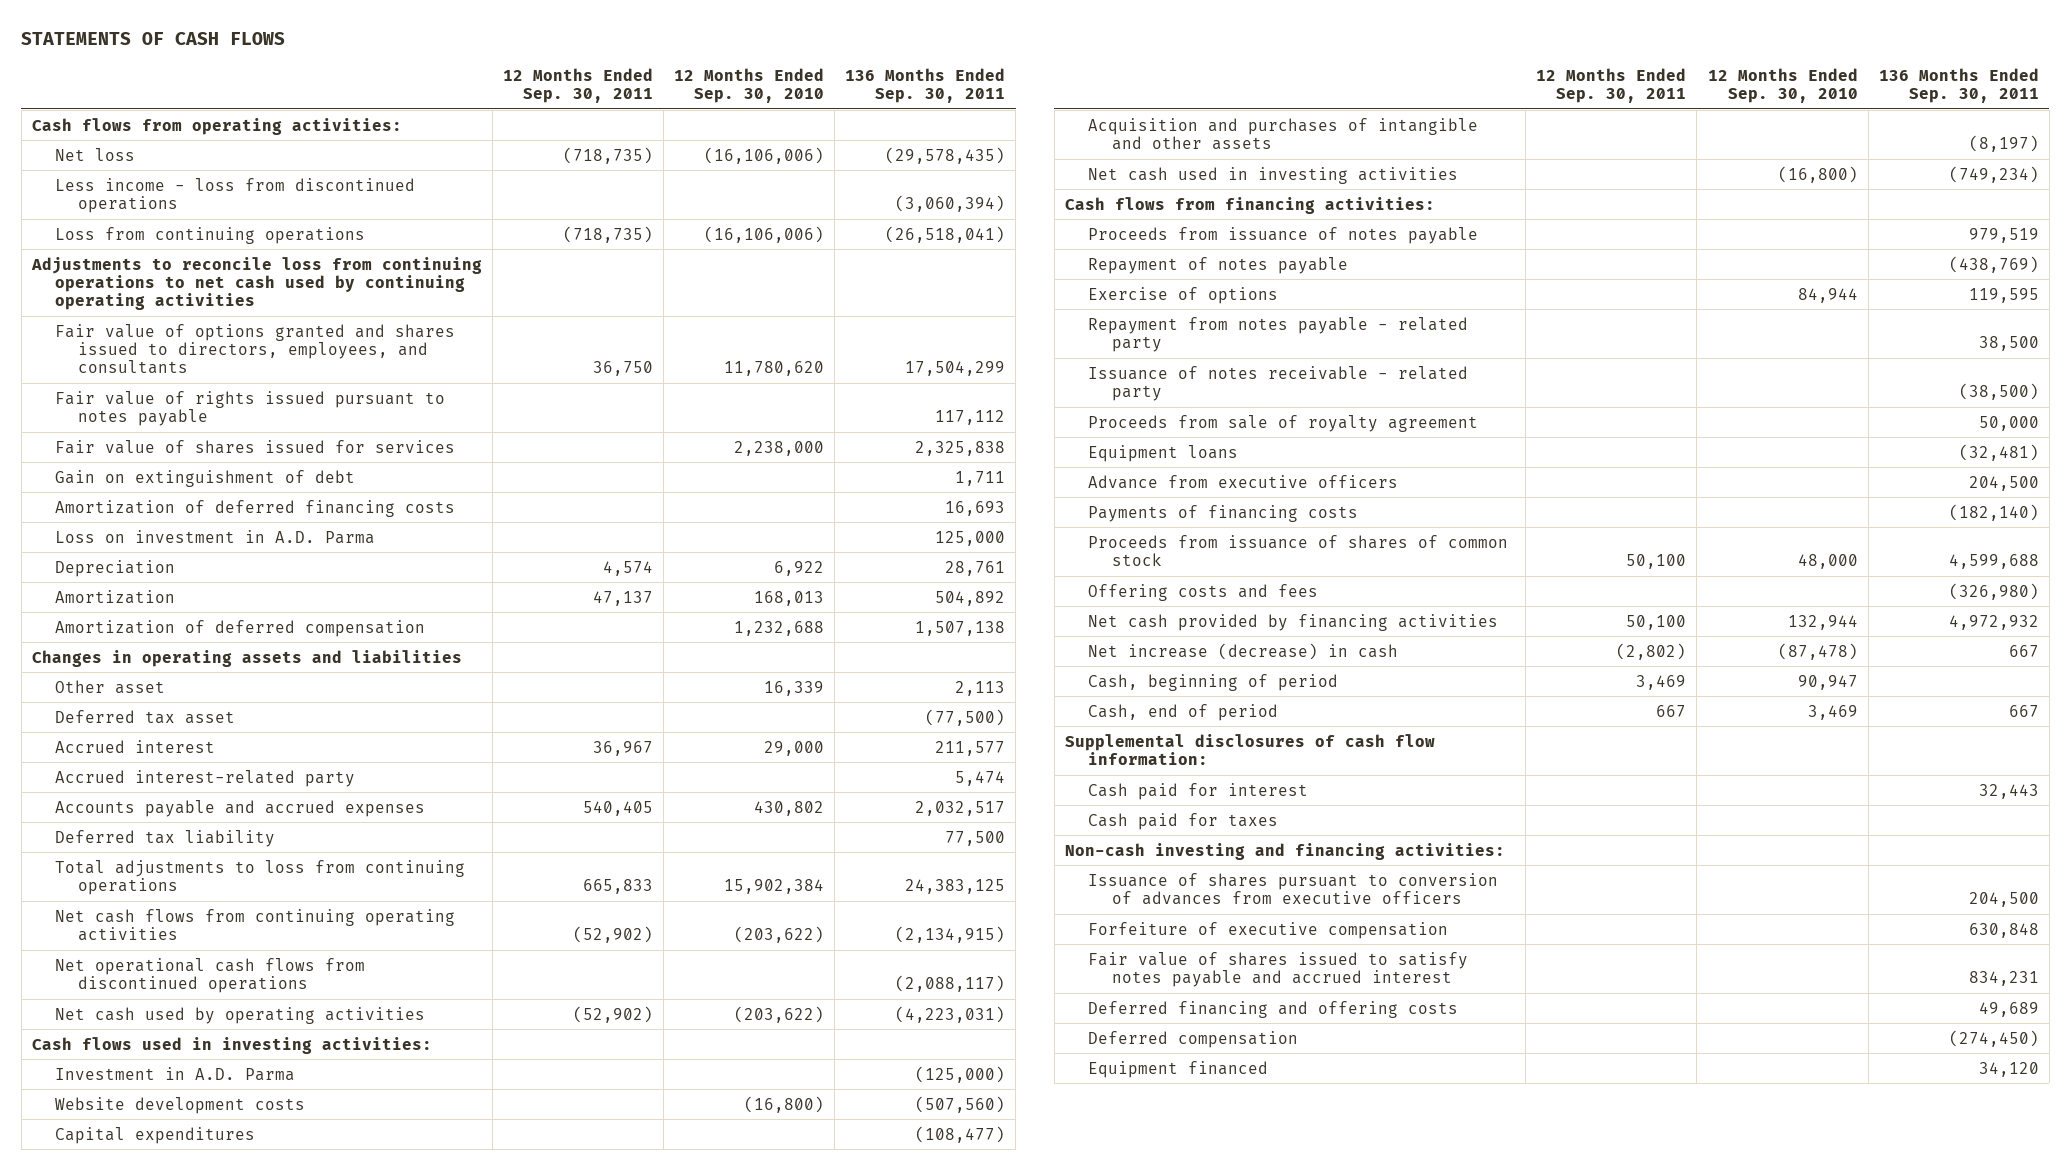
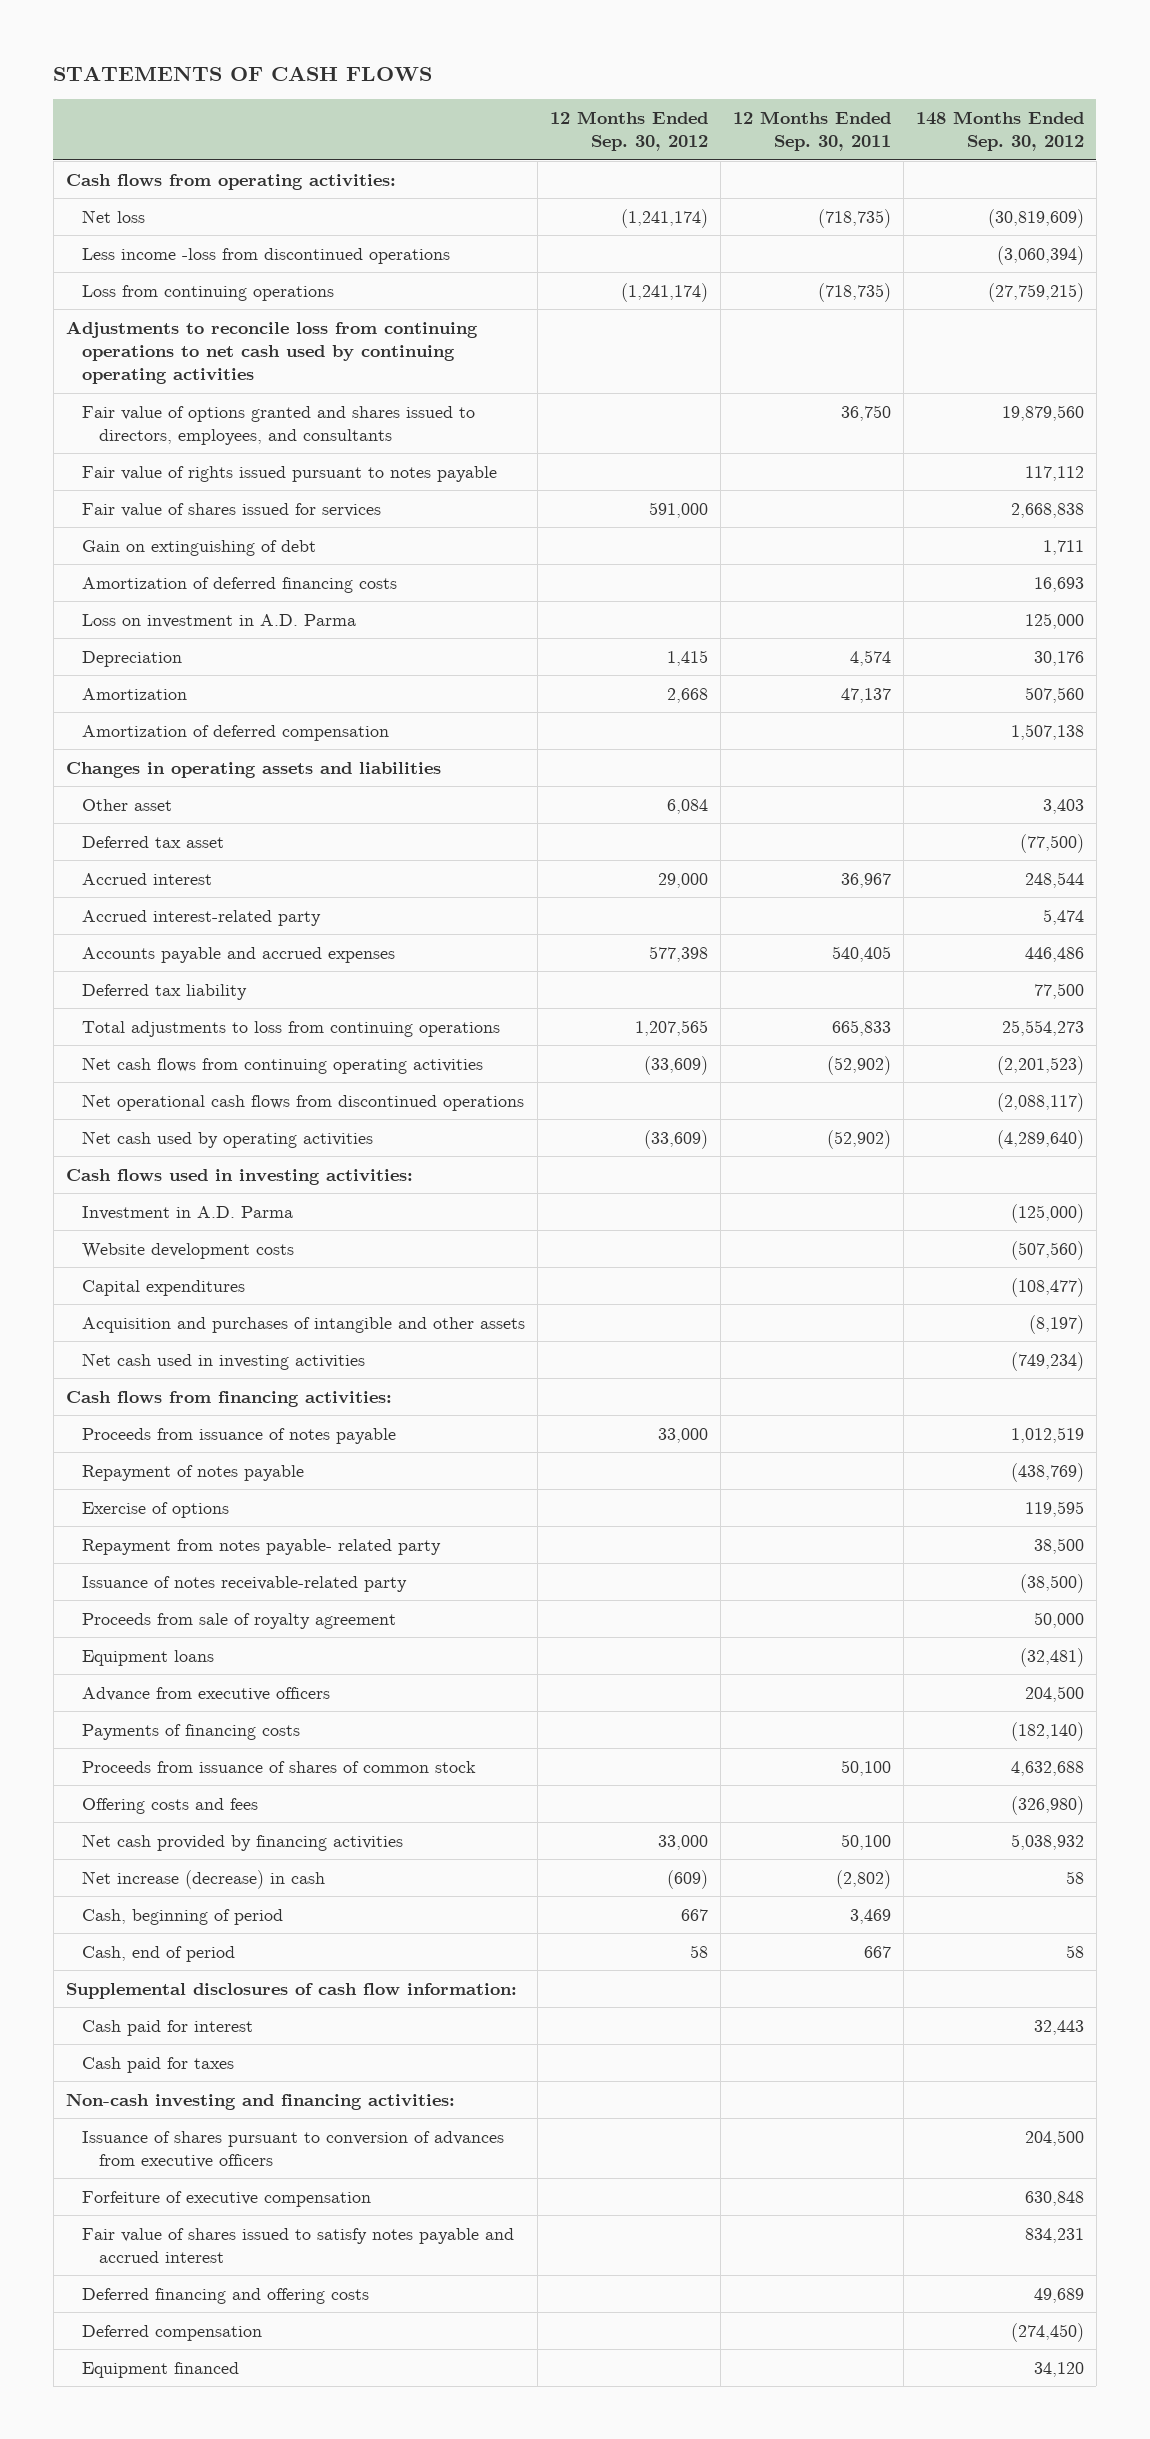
[674,67,825,103] 12 Months Ended Sep. 30, 2010 -> none
[845,67,1006,103] 136 Months Ended Sep. 30, 2011 -> none
none -> [550,111,709,152] 12 Months Ended Sep. 30, 2012
none -> [915,111,1084,152] 148 Months Ended Sep. 30, 2012
[54,177,415,213] Less income - loss from discontinued operations -> [82,247,451,264] Less income -loss from discontinued operations
[54,469,355,487] Gain on extinguishment of debt -> [82,539,317,556] Gain on extinguishing of debt
[1088,316,1469,352] Repayment from notes payable - related party -> [82,1538,442,1555] Repayment from notes payable- related party
[1088,365,1469,401] Issuance of notes receivable - related party -> [82,1575,408,1592] Issuance of notes receivable-related party

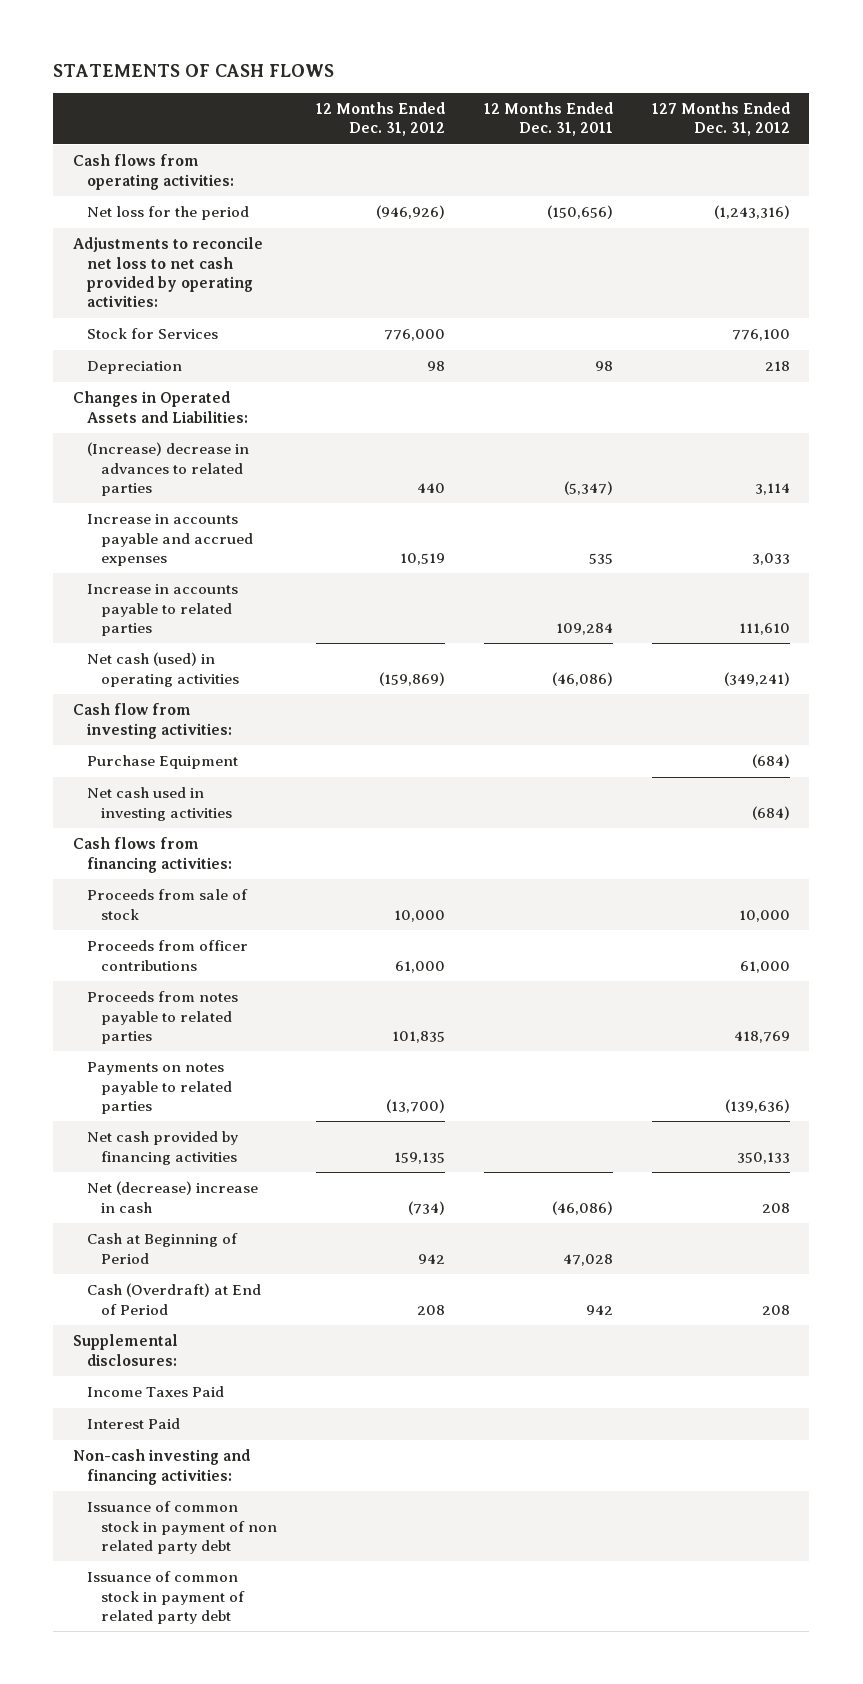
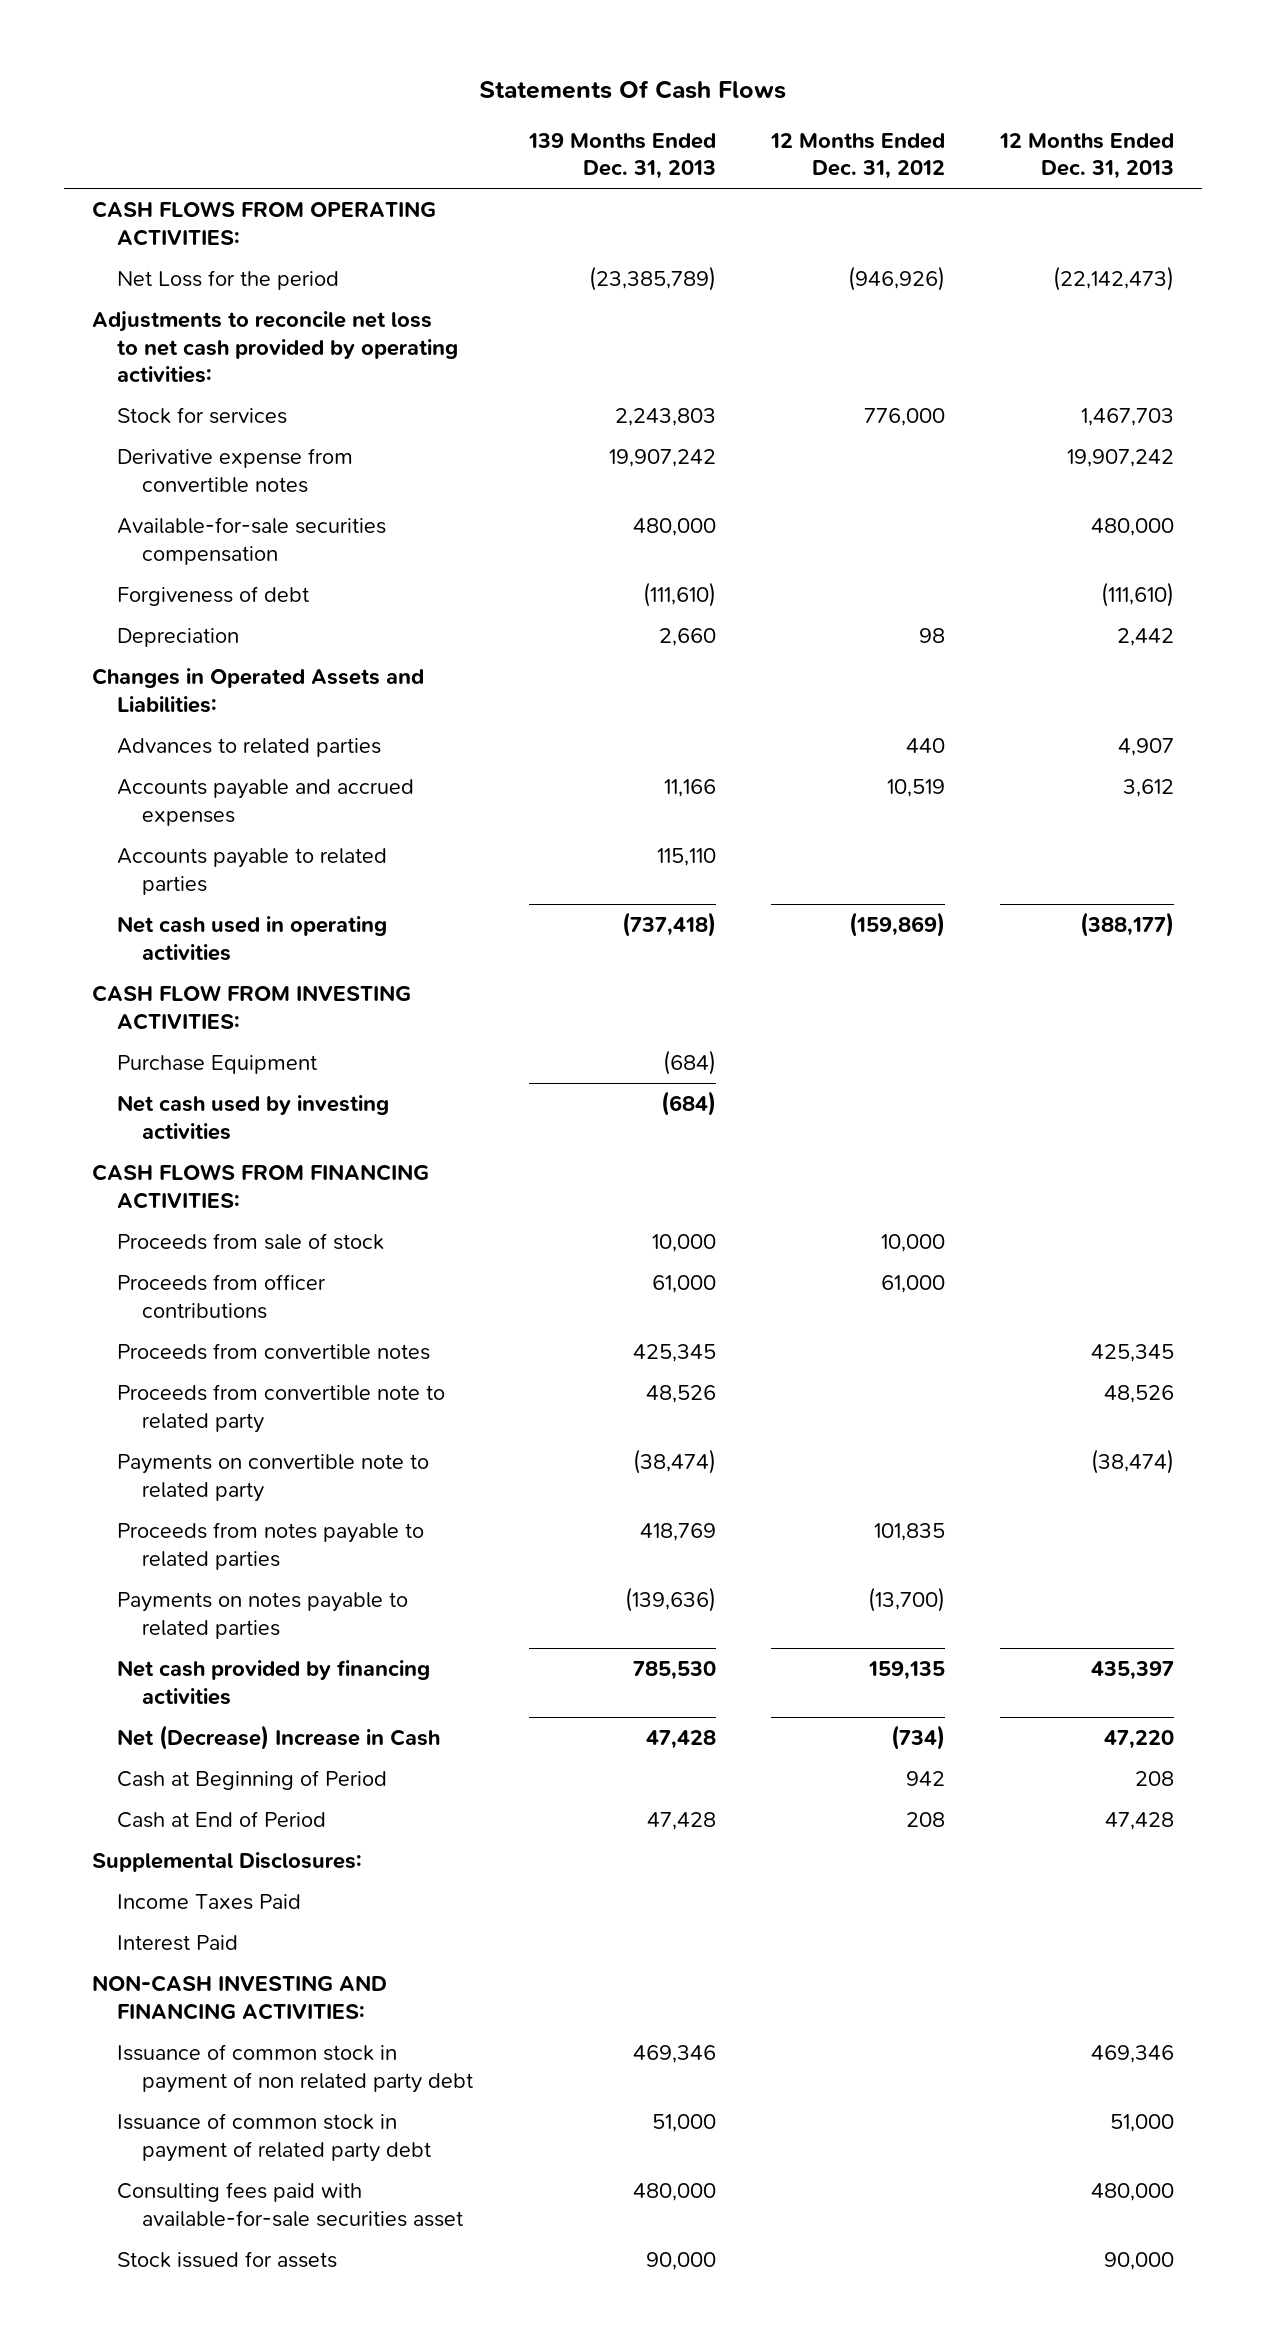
[53,64,335,78] STATEMENTS OF CASH FLOWS -> [478,79,786,99] Statements Of Cash Flows
[484,102,614,137] 12 Months Ended Dec. 31, 2011 -> none
[651,102,790,137] 127 Months Ended Dec. 31, 2012 -> none
none -> [527,132,716,180] 139 Months Ended Dec. 31, 2013
none -> [999,132,1175,180] 12 Months Ended Dec. 31, 2013
[72,154,235,190] Cash flows from operating activities: -> [91,200,436,246] CASH FLOWS FROM OPERATING ACTIVITIES:
[87,206,250,221] Net loss for the period -> [116,269,339,290] Net Loss for the period
[87,328,219,340] Stock for Services -> [116,406,287,424] Stock for services
none -> [116,447,353,493] Derivative expense from convertible notes
none -> [116,516,386,565] Available-for-sale securities compensation
none -> [116,585,309,606] Forgiveness of debt
[87,442,250,496] (Increase) decrease in advances to related parties -> [116,737,381,757] Advances to related parties
[87,514,254,566] Increase in accounts payable and accrued expenses -> [116,778,414,826] Accounts payable and accrued expenses
[87,584,239,636] Increase in accounts payable to related parties -> [116,847,387,895] Accounts payable to related parties
[87,652,240,687] Net cash (used) in operating activities -> [116,915,387,961] Net cash used in operating activities
[72,703,233,739] Cash flow from investing activities: -> [91,984,411,1030] CASH FLOW FROM INVESTING ACTIVITIES:
[87,787,233,821] Net cash used in investing activities -> [116,1094,389,1140] Net cash used by investing activities
[72,837,233,873] Cash flows from financing activities: -> [91,1163,429,1209] CASH FLOWS FROM FINANCING ACTIVITIES:
none -> [116,1342,430,1360] Proceeds from convertible notes
none -> [116,1383,445,1433] Proceeds from convertible note to related party
none -> [116,1453,429,1502] Payments on convertible note to related party
[87,1181,259,1213] Net (decrease) increase in cash -> [116,1724,440,1750] Net (Decrease) Increase in Cash
[87,1283,262,1315] Cash (Overdraft) at End of Period -> [116,1810,326,1828] Cash at End of Period
[72,1334,178,1366] Supplemental disclosures: -> [91,1851,362,1872] Supplemental Disclosures:
[72,1449,250,1485] Non-cash investing and financing activities: -> [91,1974,387,2020] NON-CASH INVESTING AND FINANCING ACTIVITIES:
none -> [116,2181,464,2227] Consulting fees paid with available-for-sale securities asset
none -> [116,2250,337,2268] Stock issued for assets

